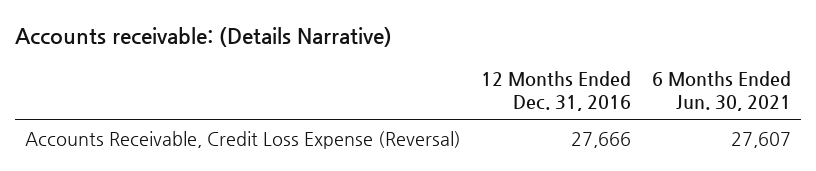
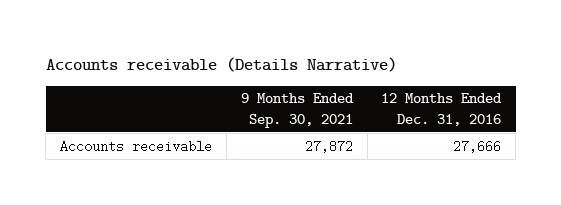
[14,27,392,48] Accounts receivable: (Details Narrative) -> [45,57,397,73] Accounts receivable (Details Narrative)
[651,71,791,112] 6 Months Ended Jun. 30, 2021 -> none
none -> [240,93,354,128] 9 Months Ended Sep. 30, 2021
[25,131,462,150] Accounts Receivable, Credit Loss Expense (Reversal) -> [60,139,213,153] Accounts receivable

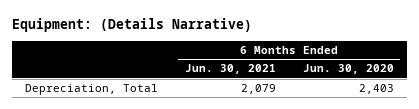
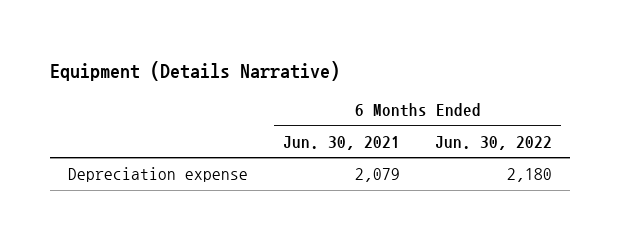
[12,18,253,33] Equipment: (Details Narrative) -> [50,60,341,81] Equipment (Details Narrative)
[302,64,394,75] Jun. 30, 2020 -> none
none -> [435,135,553,150] Jun. 30, 2022
[25,84,159,96] Depreciation, Total -> [67,167,248,183] Depreciation expense

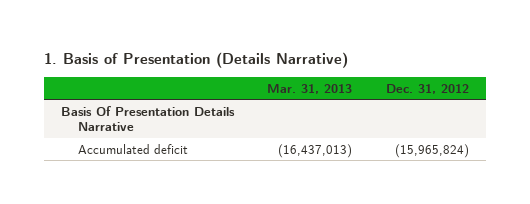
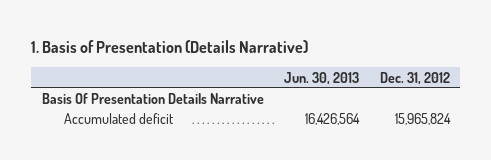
[267,83,353,94] Mar. 31, 2013 -> none
none -> [284,71,360,85] Jun. 30, 2013
[394,143,469,158] (15,965,824) -> [394,113,451,126] 15,965,824

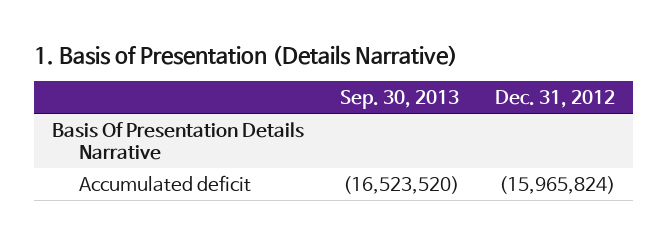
[284,71,360,85] Jun. 30, 2013 -> none
none -> [340,90,460,110] Sep. 30, 2013
[394,113,451,126] 15,965,824 -> [499,175,616,194] (15,965,824)

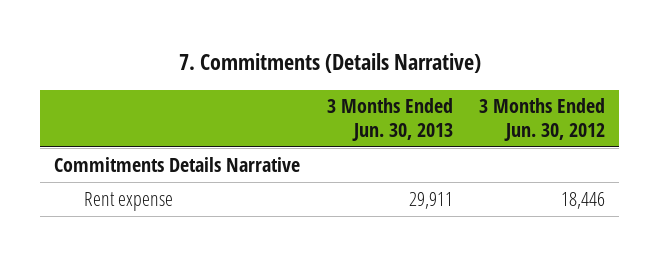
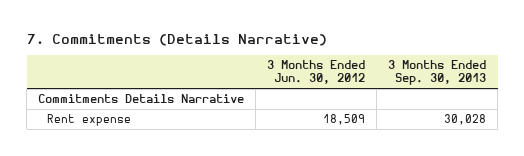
[326,98,453,141] 3 Months Ended Jun. 30, 2013 -> none
none -> [388,60,487,86] 3 Months Ended Sep. 30, 2013
[561,191,606,209] 18,446 -> [323,114,366,126] 18,509

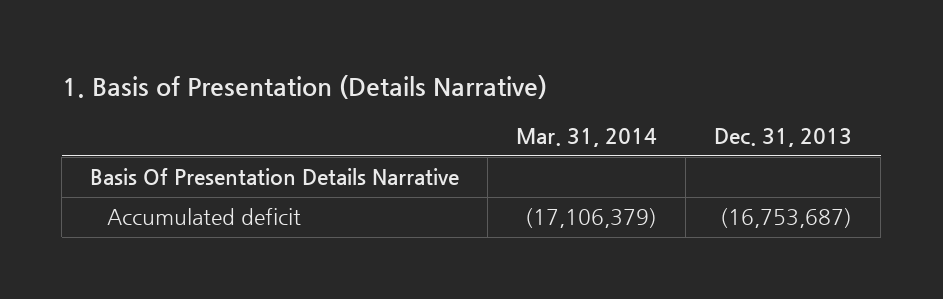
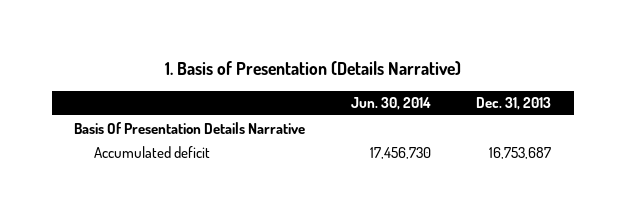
[516,128,658,148] Mar. 31, 2014 -> none
none -> [350,97,431,111] Jun. 30, 2014
[720,208,853,229] (16,753,687) -> [489,146,552,159] 16,753,687

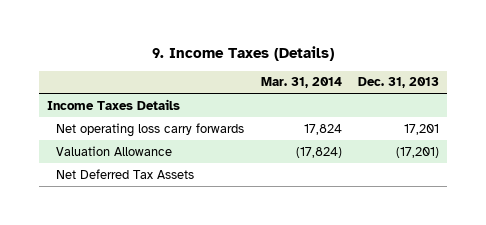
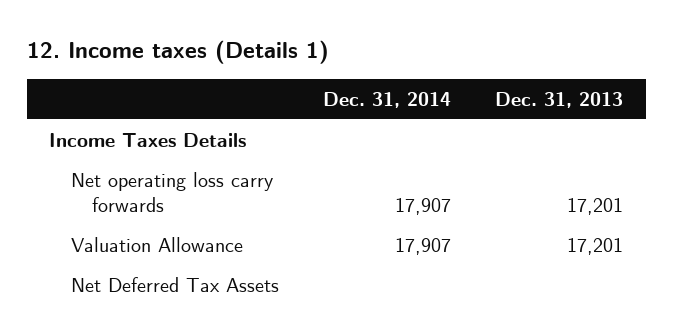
[152,46,335,62] 9. Income Taxes (Details) -> [27,40,330,65] 12. Income taxes (Details 1)
[260,77,342,89] Mar. 31, 2014 -> none
none -> [322,91,451,108] Dec. 31, 2014
[396,146,440,158] (17,201) -> [567,238,624,256] 17,201

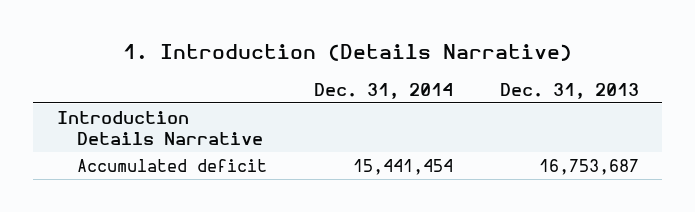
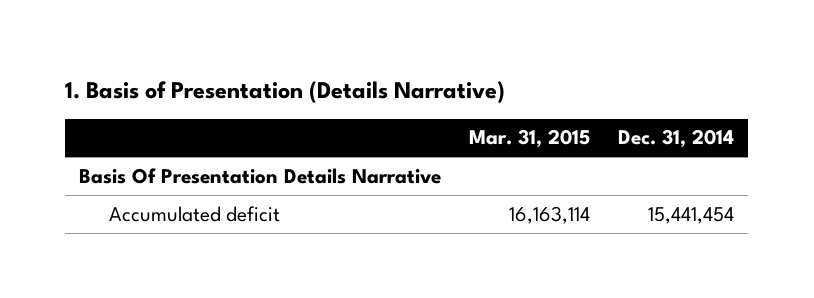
[122,44,572,62] 1. Introduction (Details Narrative) -> [65,80,506,103] 1. Basis of Presentation (Details Narrative)
[499,82,639,99] Dec. 31, 2013 -> none
none -> [469,129,591,149] Mar. 31, 2015
[56,110,263,146] Introduction Details Narrative -> [79,167,442,184] Basis Of Presentation Details Narrative

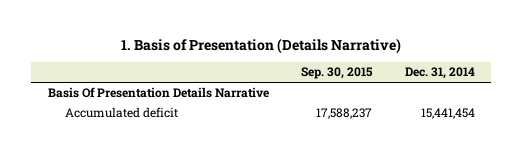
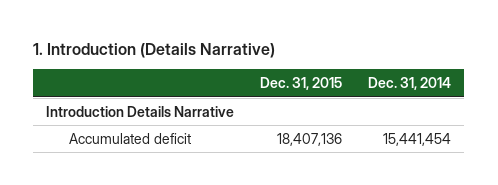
[121,38,402,55] 1. Basis of Presentation (Details Narrative) -> [33,43,276,59] 1. Introduction (Details Narrative)
[301,67,374,80] Sep. 30, 2015 -> none
none -> [260,77,343,91] Dec. 31, 2015
[47,87,269,99] Basis Of Presentation Details Narrative -> [46,105,235,117] Introduction Details Narrative

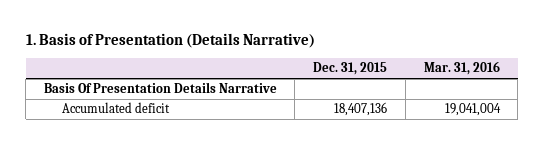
[33,43,276,59] 1. Introduction (Details Narrative) -> [25,33,315,49] 1. Basis of Presentation (Details Narrative)
[368,77,452,91] Dec. 31, 2014 -> none
none -> [423,61,500,76] Mar. 31, 2016
[46,105,235,117] Introduction Details Narrative -> [43,82,277,94] Basis Of Presentation Details Narrative

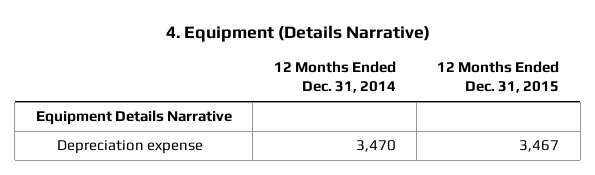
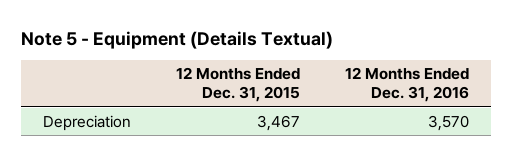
[165,24,430,42] 4. Equipment (Details Narrative) -> [20,30,333,49] Note 5 - Equipment (Details Textual)
[273,61,396,94] 12 Months Ended Dec. 31, 2014 -> none
none -> [344,67,469,103] 12 Months Ended Dec. 31, 2016
[35,110,232,126] Equipment Details Narrative -> none
[57,140,204,155] Depreciation expense -> [42,115,131,132] Depreciation

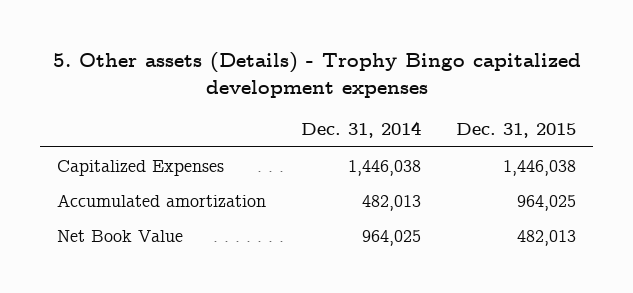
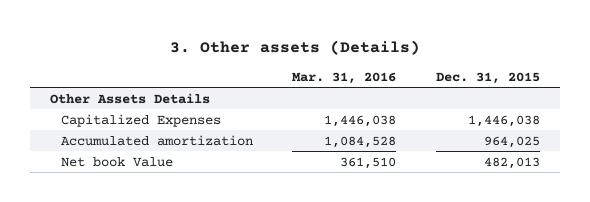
[52,52,581,99] 5. Other assets (Details) - Trophy Bingo capitalized development expenses -> [169,40,420,56] 3. Other assets (Details)
[301,121,422,139] Dec. 31, 2014 -> none
none -> [292,71,397,84] Mar. 31, 2016
none -> [49,92,210,104] Other Assets Details
[57,229,184,242] Net Book Value -> [60,156,173,167] Net book Value

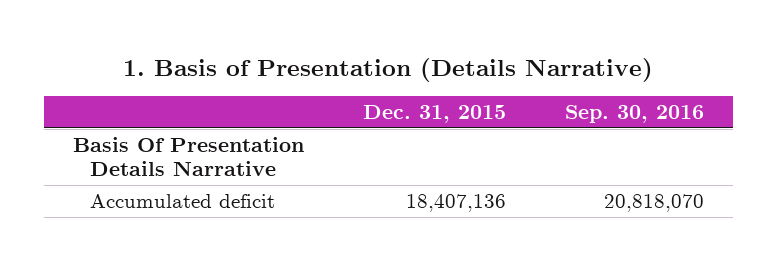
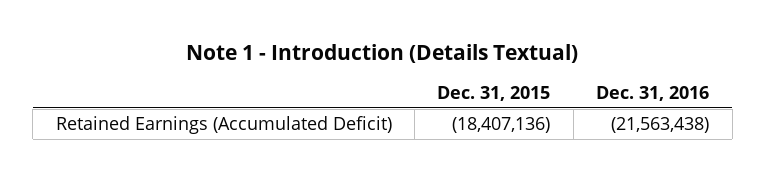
[123,57,654,82] 1. Basis of Presentation (Details Narrative) -> [186,44,579,64] Note 1 - Introduction (Details Textual)
[564,104,704,123] Sep. 30, 2016 -> none
none -> [596,86,710,102] Dec. 31, 2016
[73,136,305,176] Basis Of Presentation Details Narrative -> none
[90,193,276,208] Accumulated deficit -> [55,116,392,135] Retained Earnings (Accumulated Deficit)
[405,193,506,212] 18,407,136 -> [452,117,551,134] (18,407,136)

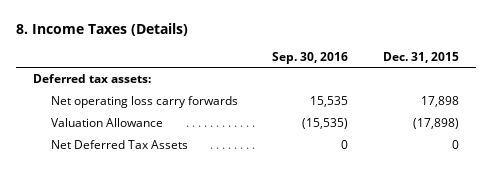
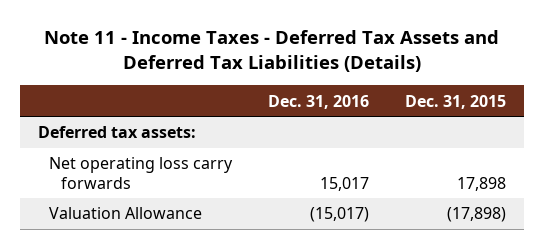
[15,22,188,36] 8. Income Taxes (Details) -> [43,30,499,73] Note 11 - Income Taxes - Deferred Tax Assets and Deferred Tax Liabilities (Details)
[272,51,349,64] Sep. 30, 2016 -> none
none -> [268,94,370,109] Dec. 31, 2016
[50,140,188,150] Net Deferred Tax Assets -> none

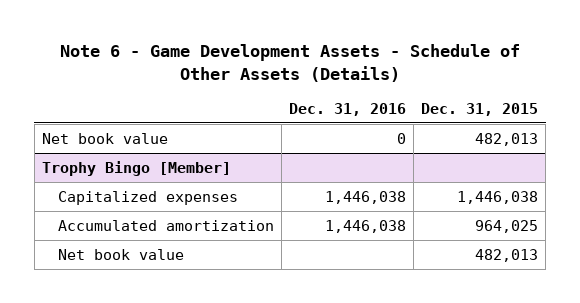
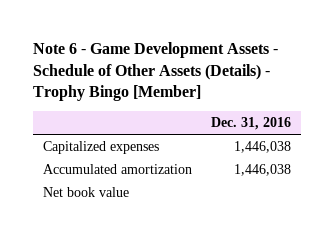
[60,43,521,82] Note 6 - Game Development Assets - Schedule of Other Assets (Details) -> [32,42,278,102] Note 6 - Game Development Assets - Schedule of Other Assets (Details) - Trophy Bingo [Member]
[421,102,539,116] Dec. 31, 2015 -> none
[41,132,168,144] Net book value -> none
[41,160,231,176] Trophy Bingo [Member] -> none

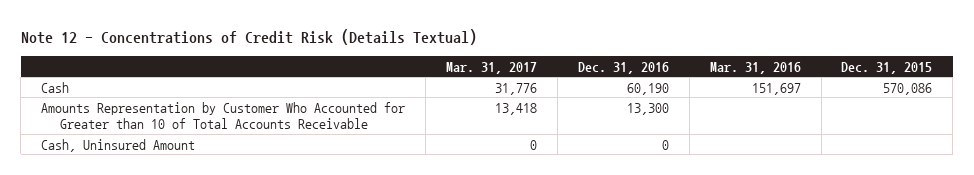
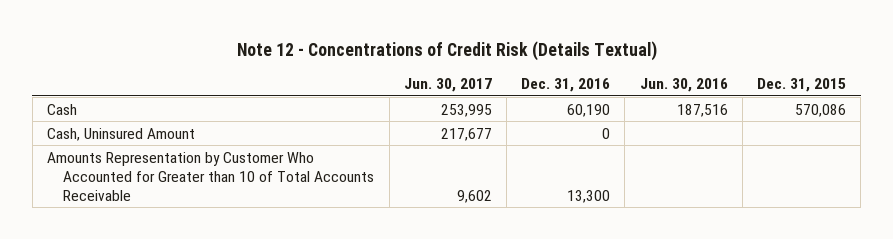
[446,61,538,74] Mar. 31, 2017 -> none
[709,61,801,74] Mar. 31, 2016 -> none
none -> [403,77,492,92] Jun. 30, 2017
none -> [639,77,728,92] Jun. 30, 2016
[41,101,406,129] Amounts Representation by Customer Who Accounted for Greater than 10 of Total Accounts Receivable -> [46,151,375,201] Amounts Representation by Customer Who Accounted for Greater than 10 of Total Accounts Receivable

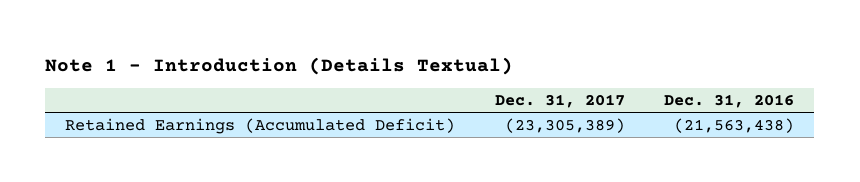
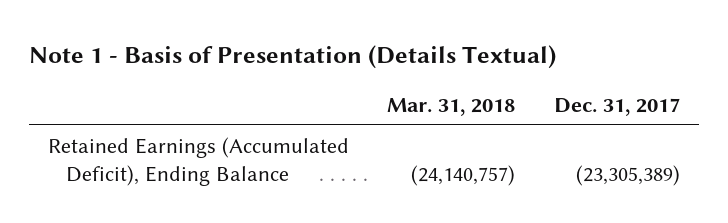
[45,57,514,76] Note 1 - Introduction (Details Textual) -> [29,44,557,69] Note 1 - Basis of Presentation (Details Textual)
[664,94,795,109] Dec. 31, 2016 -> none
none -> [387,97,516,116] Mar. 31, 2018
[65,117,456,134] Retained Earnings (Accumulated Deficit) -> [48,137,350,187] Retained Earnings (Accumulated Deficit), Ending Balance

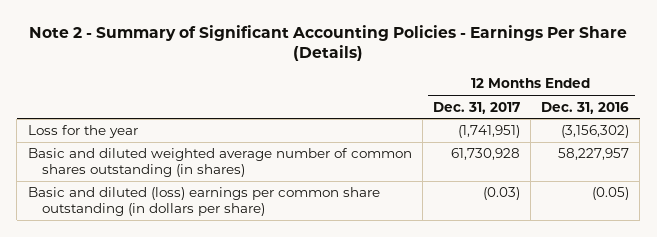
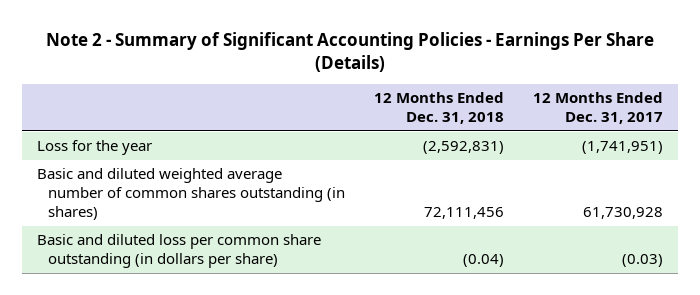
[541,101,630,114] Dec. 31, 2016 -> none
none -> [374,92,505,125] 12 Months Ended Dec. 31, 2018
[27,187,380,217] Basic and diluted (loss) earnings per common share outstanding (in dollars per share) -> [37,234,322,269] Basic and diluted loss per common share outstanding (in dollars per share)

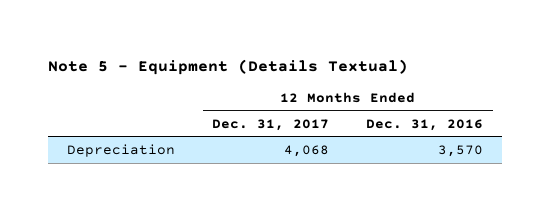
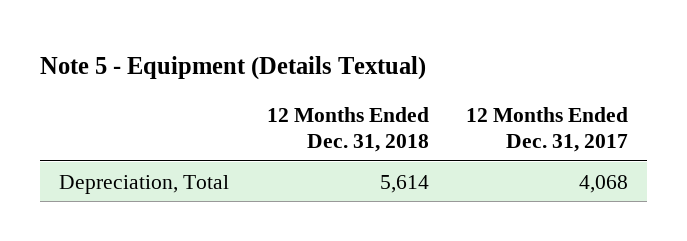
[366,118,484,131] Dec. 31, 2016 -> none
none -> [266,106,429,153] 12 Months Ended Dec. 31, 2018
[66,144,175,158] Depreciation -> [59,174,230,194] Depreciation, Total

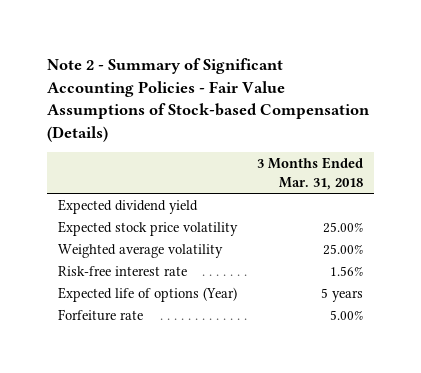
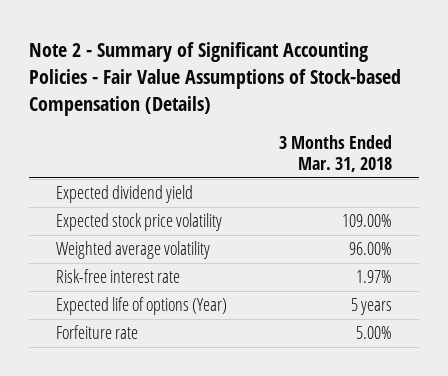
[323,221,364,233] 25.00% -> [342,214,393,228] 109.00%
[323,243,364,255] 25.00% -> [349,242,393,256] 96.00%
[330,265,364,276] 1.56% -> [356,270,393,284] 1.97%

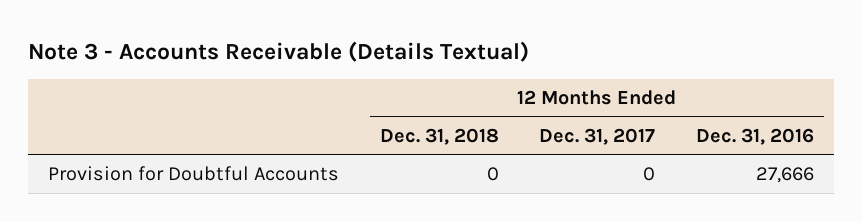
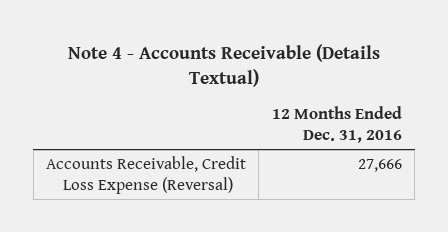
[28,41,530,63] Note 3 - Accounts Receivable (Details Textual) -> [67,43,380,88] Note 4 - Accounts Receivable (Details Textual)
[379,127,499,145] Dec. 31, 2018 -> none
[539,127,656,145] Dec. 31, 2017 -> none
[48,166,340,182] Provision for Doubtful Accounts -> [46,155,247,194] Accounts Receivable, Credit Loss Expense (Reversal)

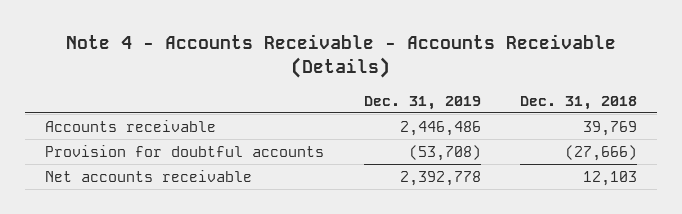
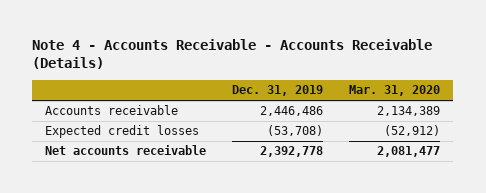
[520,95,638,110] Dec. 31, 2018 -> none
none -> [349,85,441,97] Mar. 31, 2020
[45,144,325,157] Provision for doubtful accounts -> [45,125,200,139] Expected credit losses

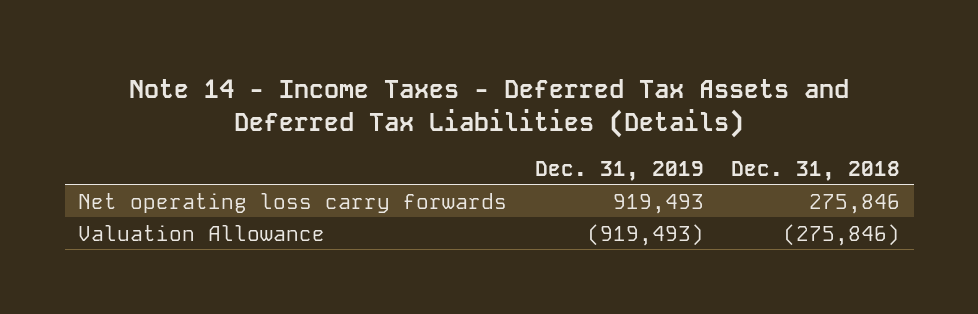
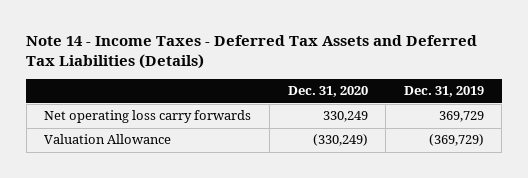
[730,160,900,181] Dec. 31, 2018 -> none
none -> [287,86,368,98] Dec. 31, 2020
[612,193,704,214] 919,493 -> [438,111,484,123] 369,729
[586,223,704,246] (919,493) -> [428,134,484,147] (369,729)

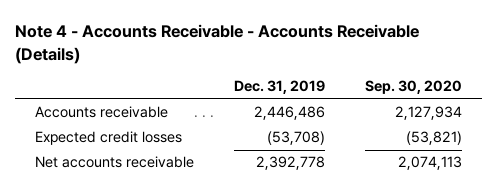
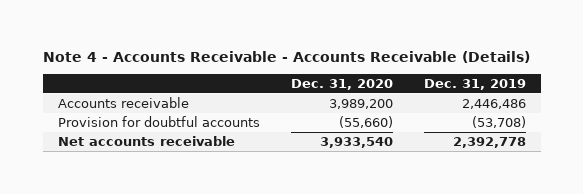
[364,80,462,95] Sep. 30, 2020 -> none
none -> [290,78,393,90] Dec. 31, 2020
[34,131,182,146] Expected credit losses -> [57,115,260,127] Provision for doubtful accounts

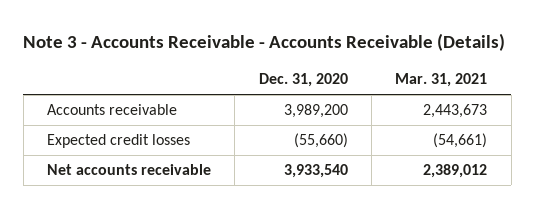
[42,50,530,63] Note 4 - Accounts Receivable - Accounts Receivable (Details) -> [23,33,506,52] Note 3 - Accounts Receivable - Accounts Receivable (Details)
[423,78,526,90] Dec. 31, 2019 -> none
none -> [395,73,488,88] Mar. 31, 2021
[57,115,260,127] Provision for doubtful accounts -> [46,134,190,149] Expected credit losses

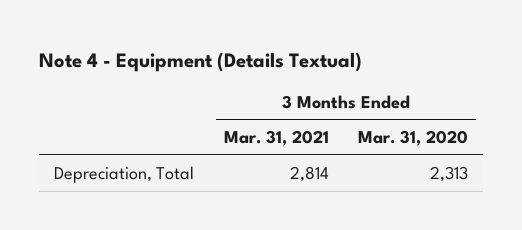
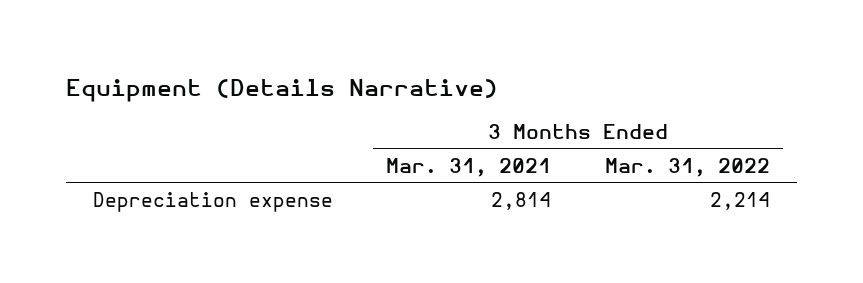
[39,51,363,72] Note 4 - Equipment (Details Textual) -> [65,78,498,102] Equipment (Details Narrative)
[358,130,469,147] Mar. 31, 2020 -> none
none -> [604,157,770,177] Mar. 31, 2022
[54,166,195,184] Depreciation, Total -> [92,192,333,213] Depreciation expense

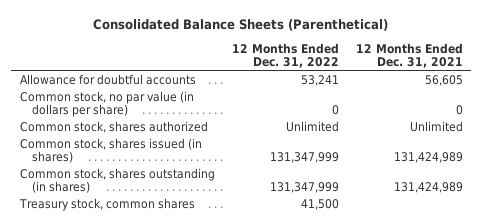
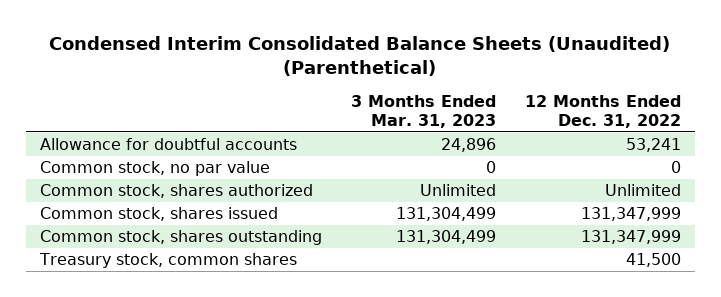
[93,18,389,31] Consolidated Balance Sheets (Parenthetical) -> [49,36,671,77] Condensed Interim Consolidated Balance Sheets (Unaudited) (Parenthetical)
[355,42,463,68] 12 Months Ended Dec. 31, 2021 -> none
none -> [350,95,496,129] 3 Months Ended Mar. 31, 2023
[19,90,194,117] Common stock, no par value (in dollars per share) -> [40,161,271,177] Common stock, no par value
[19,137,202,163] Common stock, shares issued (in shares) -> [40,207,279,222] Common stock, shares issued
[19,167,215,193] Common stock, shares outstanding (in shares) -> [40,230,323,246] Common stock, shares outstanding

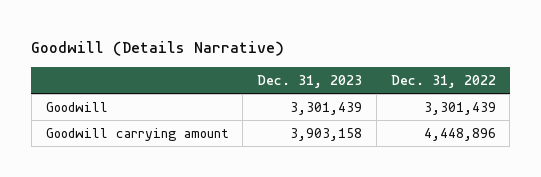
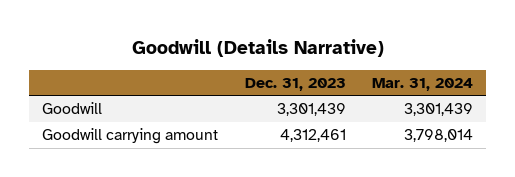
[390,75,496,89] Dec. 31, 2022 -> none
none -> [371,77,473,91] Mar. 31, 2024
[290,127,363,141] 3,903,158 -> [279,129,346,143] 4,312,461

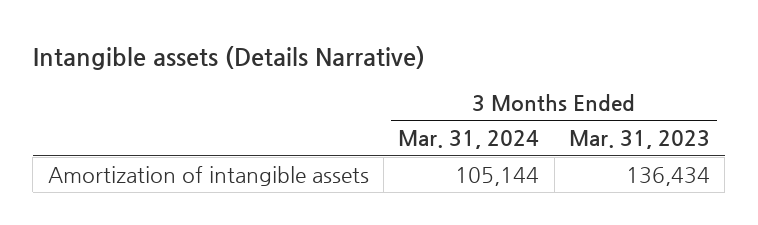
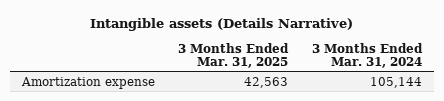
[568,130,710,150] Mar. 31, 2023 -> none
none -> [178,42,290,68] 3 Months Ended Mar. 31, 2025
[47,165,369,186] Amortization of intangible assets -> [20,76,155,89] Amortization expense

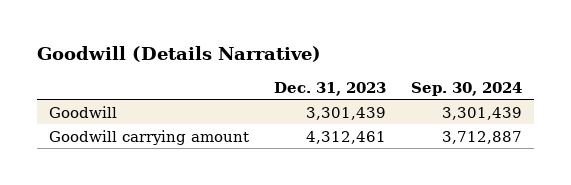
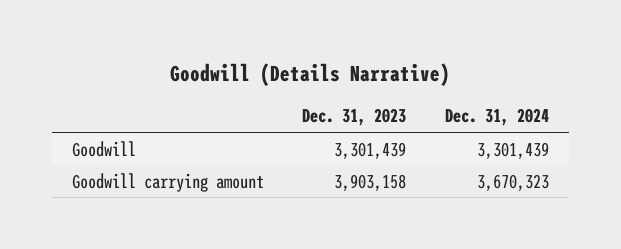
[410,81,522,96] Sep. 30, 2024 -> none
none -> [445,108,550,127] Dec. 31, 2024
[305,130,386,144] 4,312,461 -> [334,173,407,191] 3,903,158

